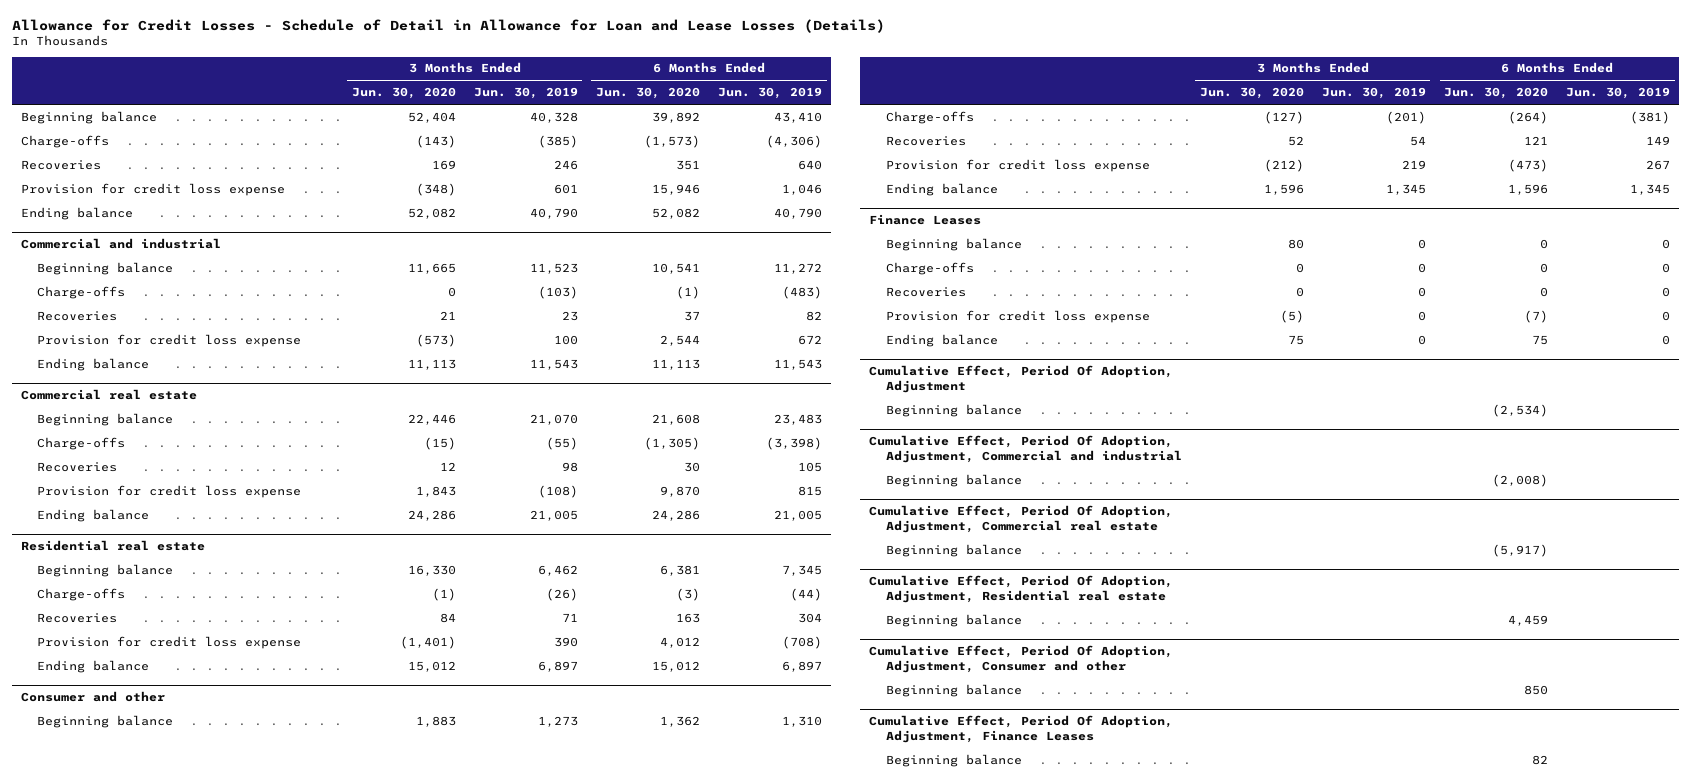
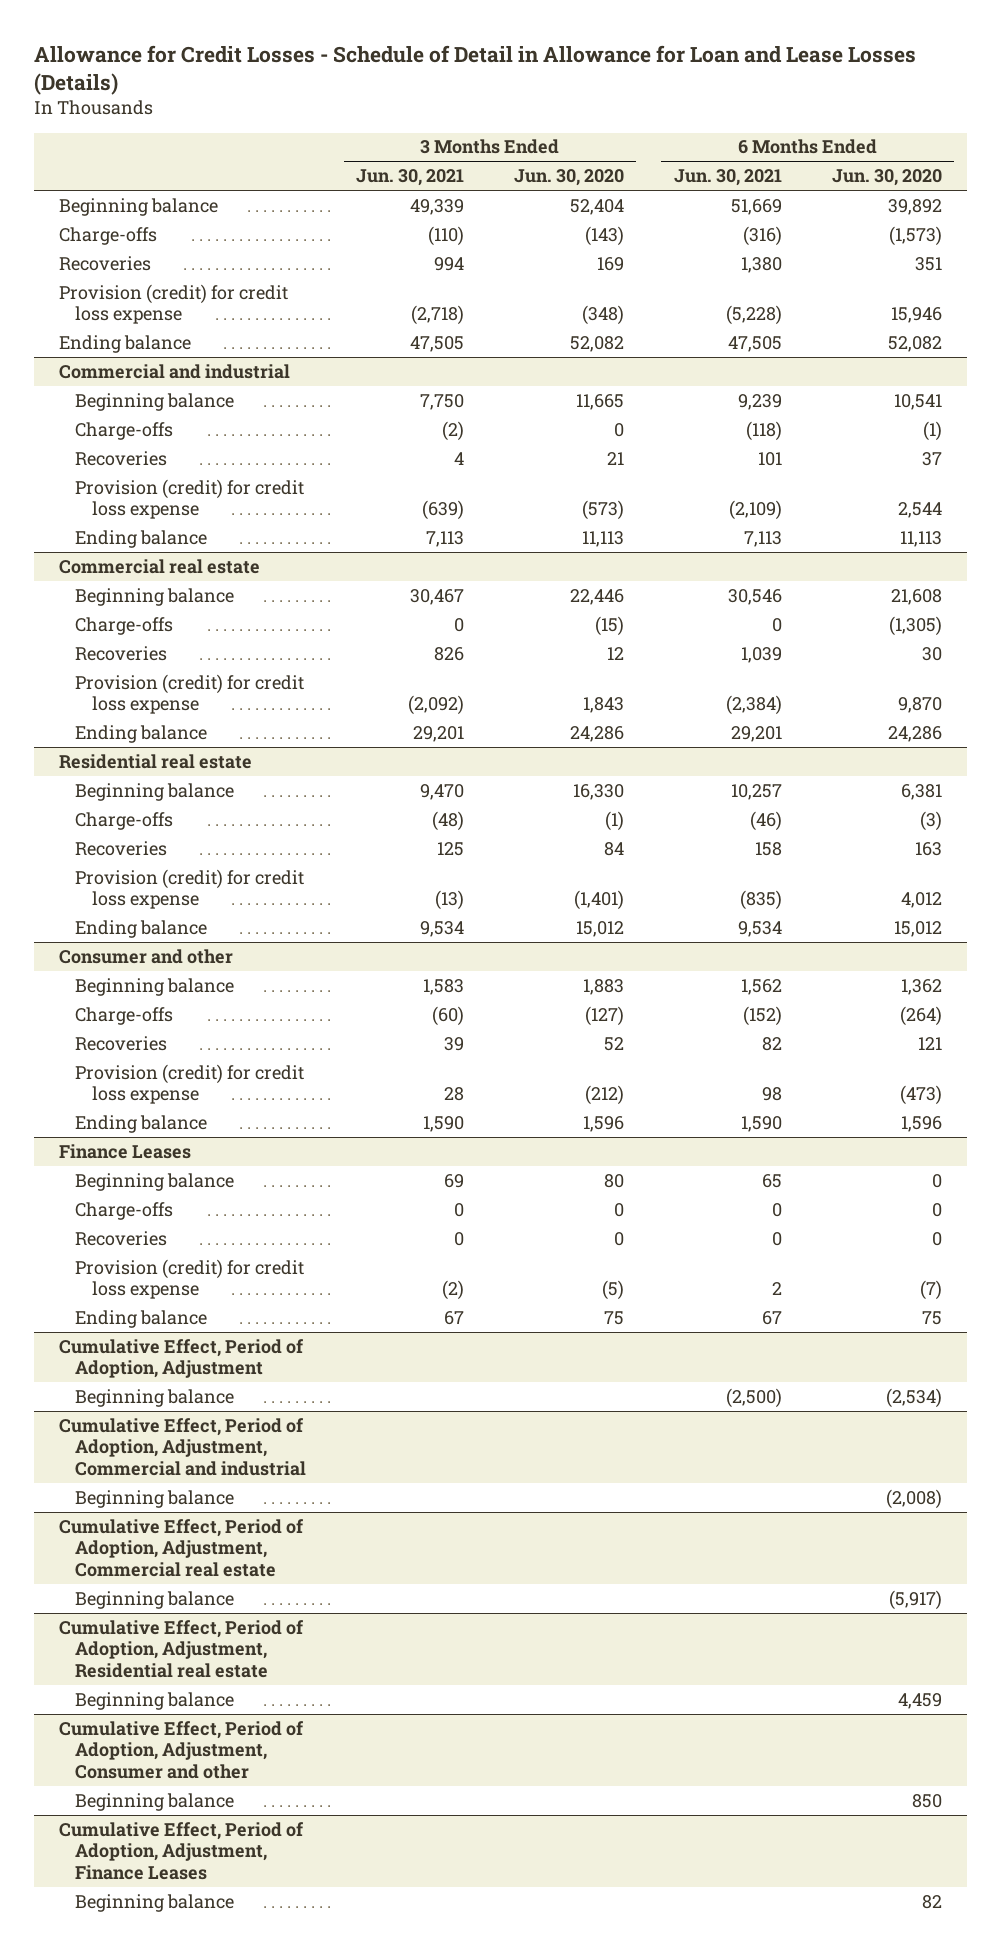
[473,87,578,100] Jun. 30, 2019 -> none
[718,87,823,100] Jun. 30, 2019 -> none
none -> [356,169,465,187] Jun. 30, 2021
none -> [673,169,782,187] Jun. 30, 2021
[20,182,285,196] Provision for credit loss expense -> [58,283,288,325] Provision (credit) for credit loss expense
[37,333,302,347] Provision for credit loss expense -> [75,478,305,520] Provision (credit) for credit loss expense
[37,484,302,498] Provision for credit loss expense -> [75,673,305,715] Provision (credit) for credit loss expense
[37,635,302,649] Provision for credit loss expense -> [75,868,305,910] Provision (credit) for credit loss expense
[885,158,1150,172] Provision for credit loss expense -> [75,1063,305,1105] Provision (credit) for credit loss expense
[885,309,1150,323] Provision for credit loss expense -> [75,1258,305,1300] Provision (credit) for credit loss expense
[868,365,1173,394] Cumulative Effect, Period Of Adoption, Adjustment -> [58,1338,304,1379] Cumulative Effect, Period of Adoption, Adjustment
[868,435,1182,464] Cumulative Effect, Period Of Adoption, Adjustment, Commercial and industrial -> [58,1417,307,1477] Cumulative Effect, Period of Adoption, Adjustment, Commercial and industrial
[868,505,1173,534] Cumulative Effect, Period Of Adoption, Adjustment, Commercial real estate -> [58,1518,304,1578] Cumulative Effect, Period of Adoption, Adjustment, Commercial real estate
[868,575,1173,604] Cumulative Effect, Period Of Adoption, Adjustment, Residential real estate -> [58,1619,304,1679] Cumulative Effect, Period of Adoption, Adjustment, Residential real estate
[868,645,1173,674] Cumulative Effect, Period Of Adoption, Adjustment, Consumer and other -> [58,1720,304,1780] Cumulative Effect, Period of Adoption, Adjustment, Consumer and other
[868,715,1173,744] Cumulative Effect, Period Of Adoption, Adjustment, Finance Leases -> [58,1821,304,1881] Cumulative Effect, Period of Adoption, Adjustment, Finance Leases

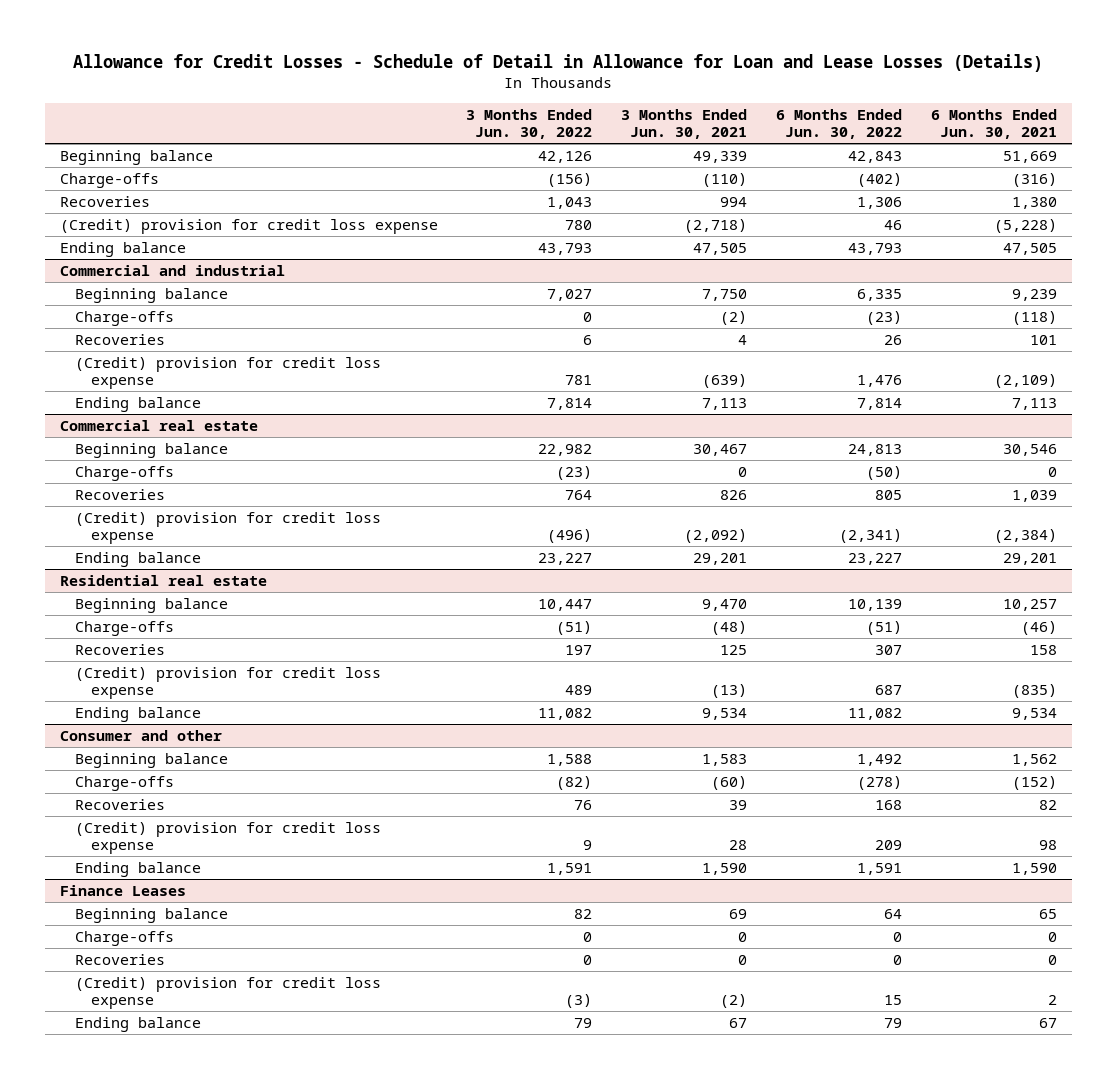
[514,169,625,187] Jun. 30, 2020 -> none
[831,169,942,187] Jun. 30, 2020 -> none
none -> [466,108,593,140] 3 Months Ended Jun. 30, 2022
none -> [776,108,903,140] 6 Months Ended Jun. 30, 2022
[58,283,288,325] Provision (credit) for credit loss expense -> [59,218,438,234] (Credit) provision for credit loss expense
[75,478,305,520] Provision (credit) for credit loss expense -> [75,356,382,390] (Credit) provision for credit loss expense
[75,673,305,715] Provision (credit) for credit loss expense -> [75,511,382,545] (Credit) provision for credit loss expense
[75,868,305,910] Provision (credit) for credit loss expense -> [75,666,382,700] (Credit) provision for credit loss expense
[75,1063,305,1105] Provision (credit) for credit loss expense -> [75,821,382,855] (Credit) provision for credit loss expense
[75,1258,305,1300] Provision (credit) for credit loss expense -> [75,976,382,1010] (Credit) provision for credit loss expense
[58,1338,304,1379] Cumulative Effect, Period of Adoption, Adjustment -> none
[75,1388,235,1407] Beginning balance -> none
[58,1417,307,1477] Cumulative Effect, Period of Adoption, Adjustment, Commercial and industrial -> none
[75,1489,235,1508] Beginning balance -> none
[58,1518,304,1578] Cumulative Effect, Period of Adoption, Adjustment, Commercial real estate -> none
[75,1590,235,1609] Beginning balance -> none
[58,1619,304,1679] Cumulative Effect, Period of Adoption, Adjustment, Residential real estate -> none
[75,1691,235,1710] Beginning balance -> none
[58,1720,304,1780] Cumulative Effect, Period of Adoption, Adjustment, Consumer and other -> none
[75,1792,235,1811] Beginning balance -> none
[58,1821,304,1881] Cumulative Effect, Period of Adoption, Adjustment, Finance Leases -> none
[75,1893,235,1912] Beginning balance -> none

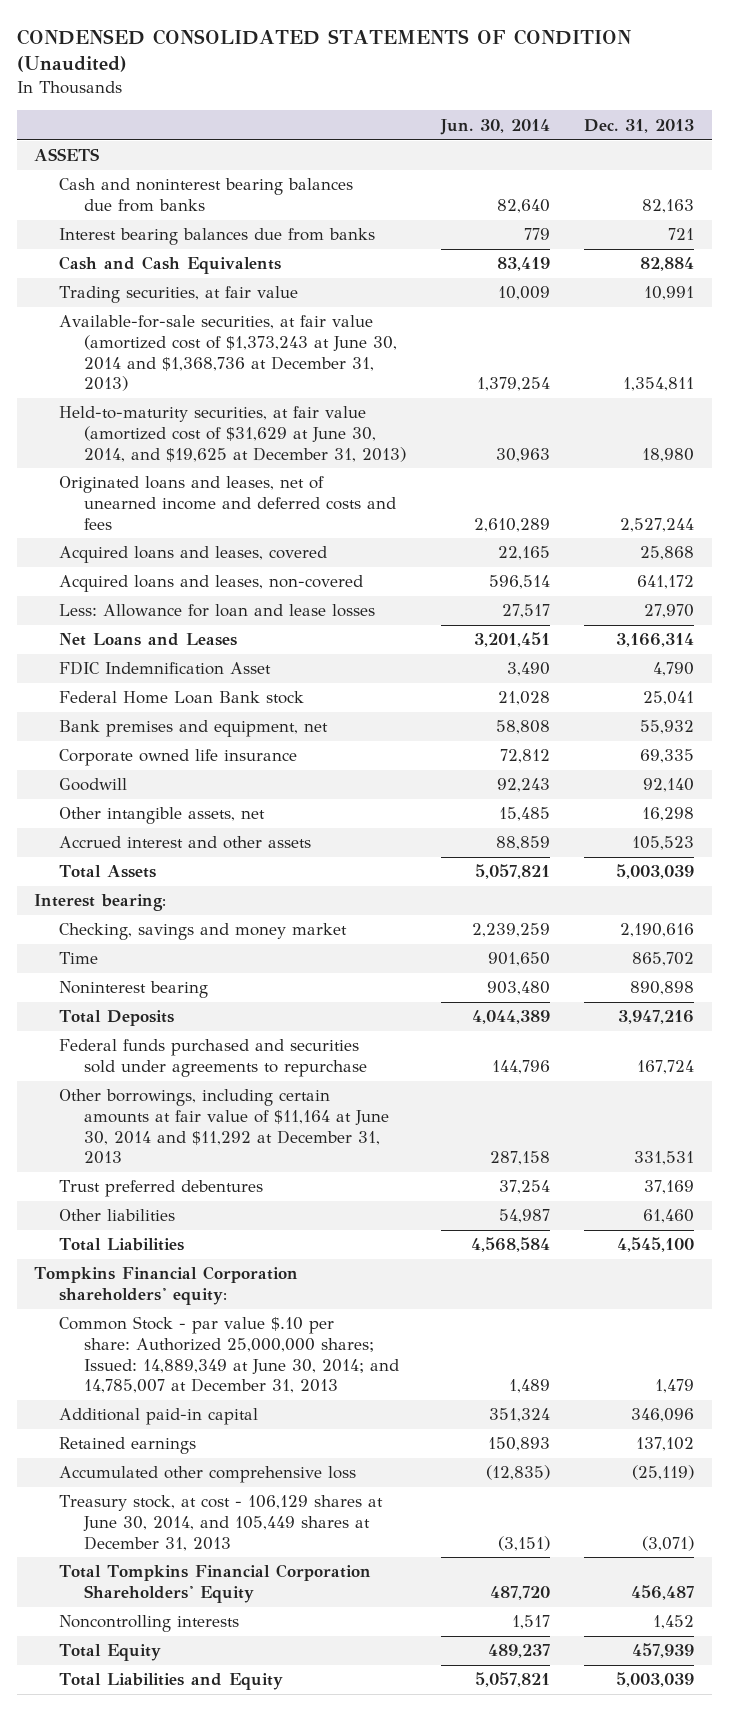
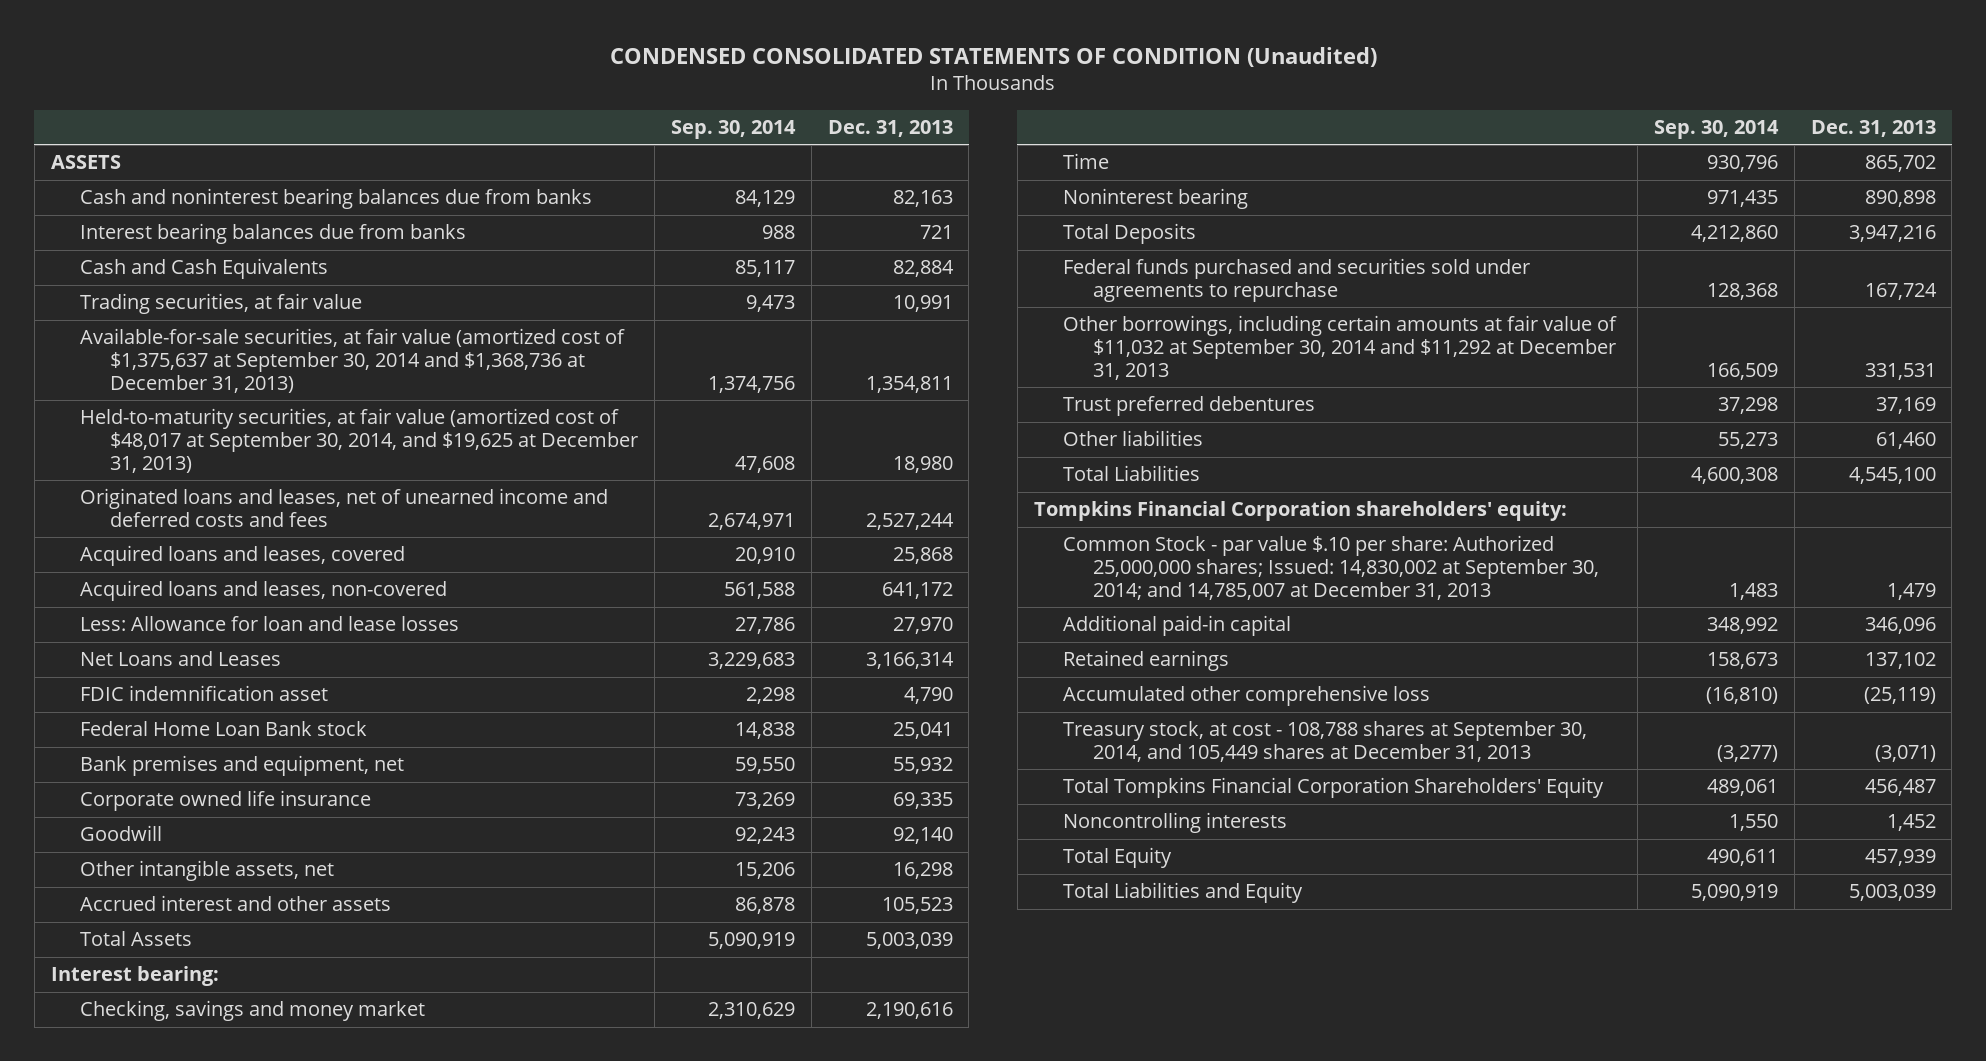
[439,118,550,135] Jun. 30, 2014 -> none
none -> [670,119,796,139] Sep. 30, 2014
[59,315,397,392] Available-for-sale securities, at fair value (amortized cost of $1,373,243 at June 30, 2014 and $1,368,736 at December 31, 2013) -> [80,328,626,393] Available-for-sale securities, at fair value (amortized cost of $1,375,637 at September 30, 2014 and $1,368,736 at December 31, 2013)
[59,406,406,462] Held-to-maturity securities, at fair value (amortized cost of $31,629 at June 30, 2014, and $19,625 at December 31, 2013) -> [80,408,638,473] Held-to-maturity securities, at fair value (amortized cost of $48,017 at September 30, 2014, and $19,625 at December 31, 2013)
[59,661,272,676] FDIC Indemnification Asset -> [80,685,329,702] FDIC indemnification asset
[59,1089,389,1165] Other borrowings, including certain amounts at fair value of $11,164 at June 30, 2014 and $11,292 at December 31, 2013 -> [1063,315,1618,380] Other borrowings, including certain amounts at fair value of $11,032 at September 30, 2014 and $11,292 at December 31, 2013
[59,1316,399,1394] Common Stock - par value $.10 per share: Authorized 25,000,000 shares; Issued: 14,889,349 at June 30, 2014; and 14,785,007 at December 31, 2013 -> [1063,535,1600,600] Common Stock - par value $.10 per share: Authorized 25,000,000 shares; Issued: 14,830,002 at September 30, 2014; and 14,785,007 at December 31, 2013
[59,1495,384,1551] Treasury stock, at cost - 106,129 shares at June 30, 2014, and 105,449 shares at December 31, 2013 -> [1063,721,1588,762] Treasury stock, at cost - 108,788 shares at September 30, 2014, and 105,449 shares at December 31, 2013

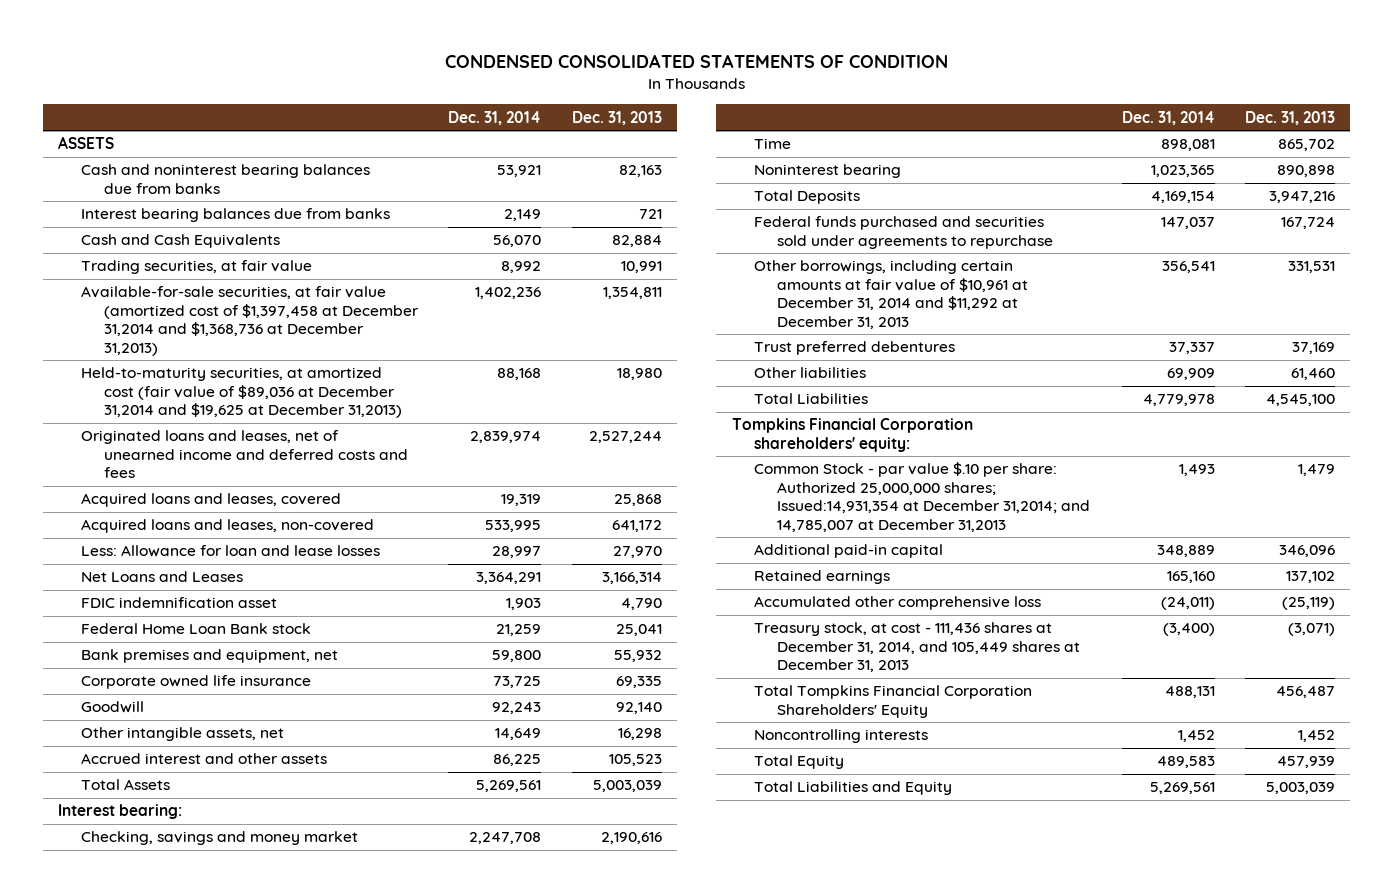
[610,47,1378,68] CONDENSED CONSOLIDATED STATEMENTS OF CONDITION (Unaudited) -> [444,53,948,68] CONDENSED CONSOLIDATED STATEMENTS OF CONDITION
[670,119,796,139] Sep. 30, 2014 -> none
none -> [448,110,542,125] Dec. 31, 2014
[80,328,626,393] Available-for-sale securities, at fair value (amortized cost of $1,375,637 at September 30, 2014 and $1,368,736 at December 31, 2013) -> [81,286,419,356] Available-for-sale securities, at fair value (amortized cost of $1,397,458 at December 31,2014 and $1,368,736 at December 31,2013)
[80,408,638,473] Held-to-maturity securities, at fair value (amortized cost of $48,017 at September 30, 2014, and $19,625 at December 31, 2013) -> [81,367,402,419] Held-to-maturity securities, at amortized cost (fair value of $89,036 at December 31,2014 and $19,625 at December 31,2013)
[1063,315,1618,380] Other borrowings, including certain amounts at fair value of $11,032 at September 30, 2014 and $11,292 at December 31, 2013 -> [754,260,1029,329] Other borrowings, including certain amounts at fair value of $10,961 at December 31, 2014 and $11,292 at December 31, 2013
[1063,535,1600,600] Common Stock - par value $.10 per share: Authorized 25,000,000 shares; Issued: 14,830,002 at September 30, 2014; and 14,785,007 at December 31, 2013 -> [754,462,1091,532] Common Stock - par value $.10 per share: Authorized 25,000,000 shares; Issued:14,931,354 at December 31,2014; and 14,785,007 at December 31,2013
[1063,721,1588,762] Treasury stock, at cost - 108,788 shares at September 30, 2014, and 105,449 shares at December 31, 2013 -> [754,622,1081,673] Treasury stock, at cost - 111,436 shares at December 31, 2014, and 105,449 shares at December 31, 2013

